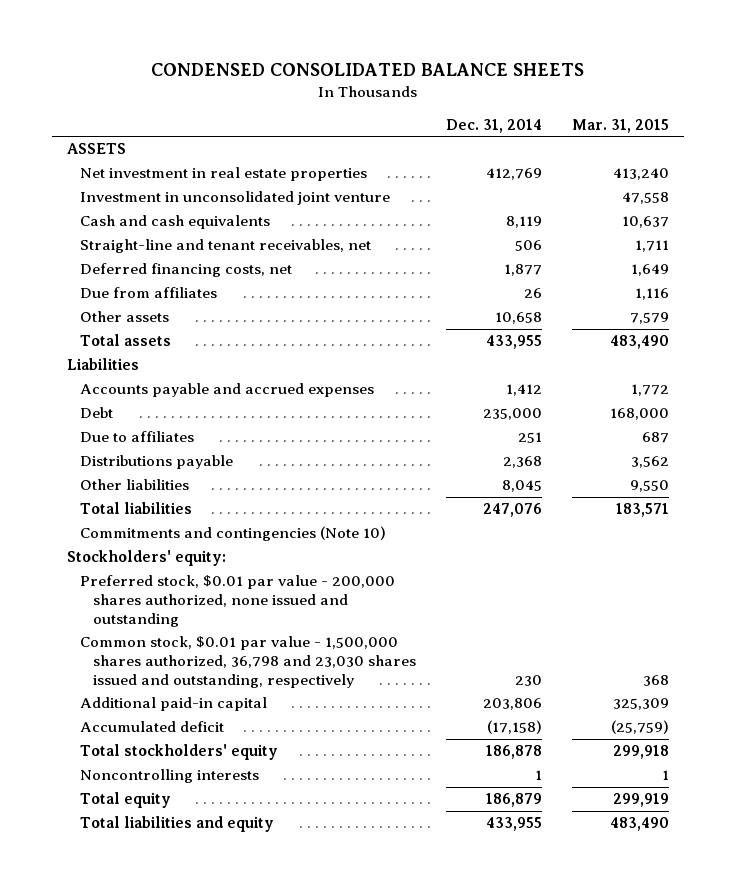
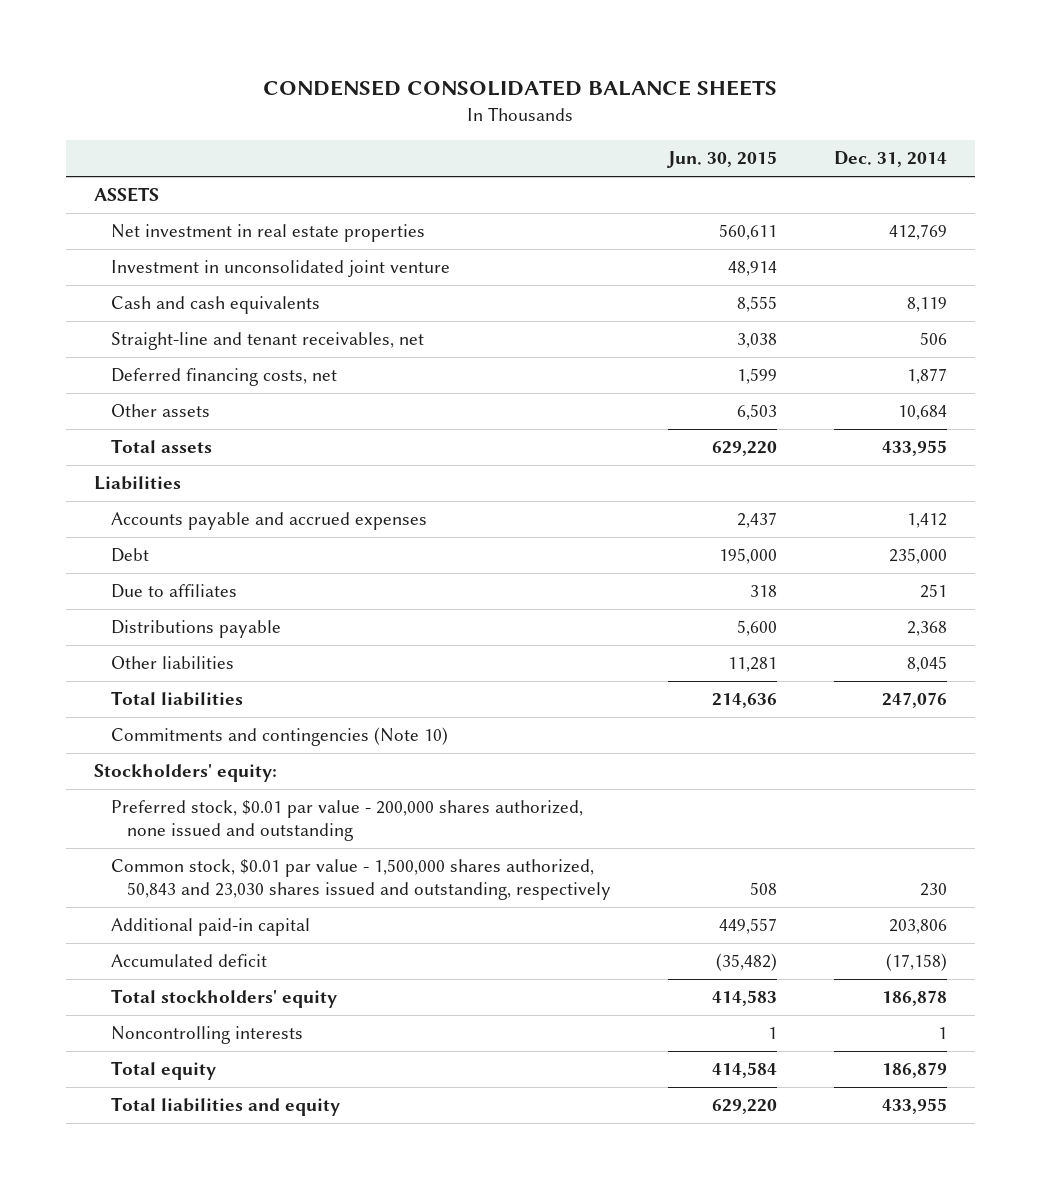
[572,118,670,133] Mar. 31, 2015 -> none
none -> [667,151,778,169] Jun. 30, 2015
[79,287,217,299] Due from affiliates -> none
[495,312,543,325] 10,658 -> [897,405,947,421] 10,684
[79,636,416,688] Common stock, $0.01 par value - 1,500,000 shares authorized, 36,798 and 23,030 shares issued and outstanding, respectively -> [110,859,612,901] Common stock, $0.01 par value - 1,500,000 shares authorized, 50,843 and 23,030 shares issued and outstanding, respectively

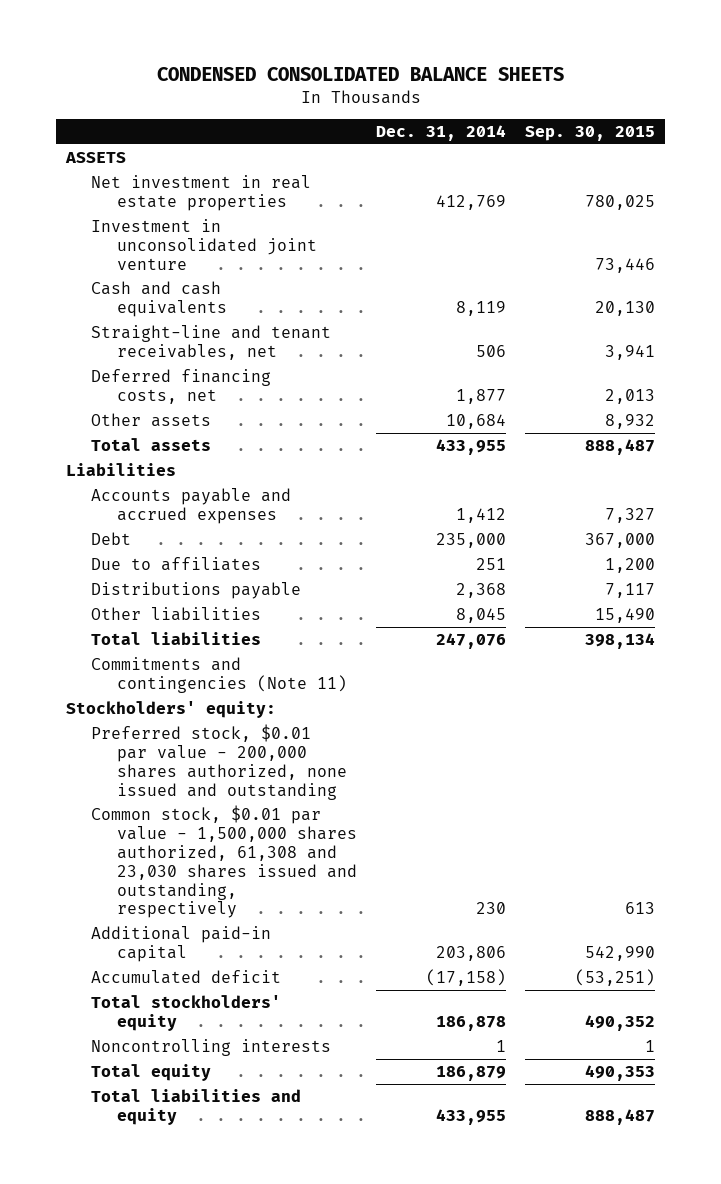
[667,151,778,169] Jun. 30, 2015 -> none
none -> [525,126,656,142] Sep. 30, 2015
[110,727,448,747] Commitments and contingencies (Note 10) -> [91,656,347,693] Commitments and contingencies (Note 11)
[110,859,612,901] Common stock, $0.01 par value - 1,500,000 shares authorized, 50,843 and 23,030 shares issued and outstanding, respectively -> [91,804,357,919] Common stock, $0.01 par value - 1,500,000 shares authorized, 61,308 and 23,030 shares issued and outstanding, respectively

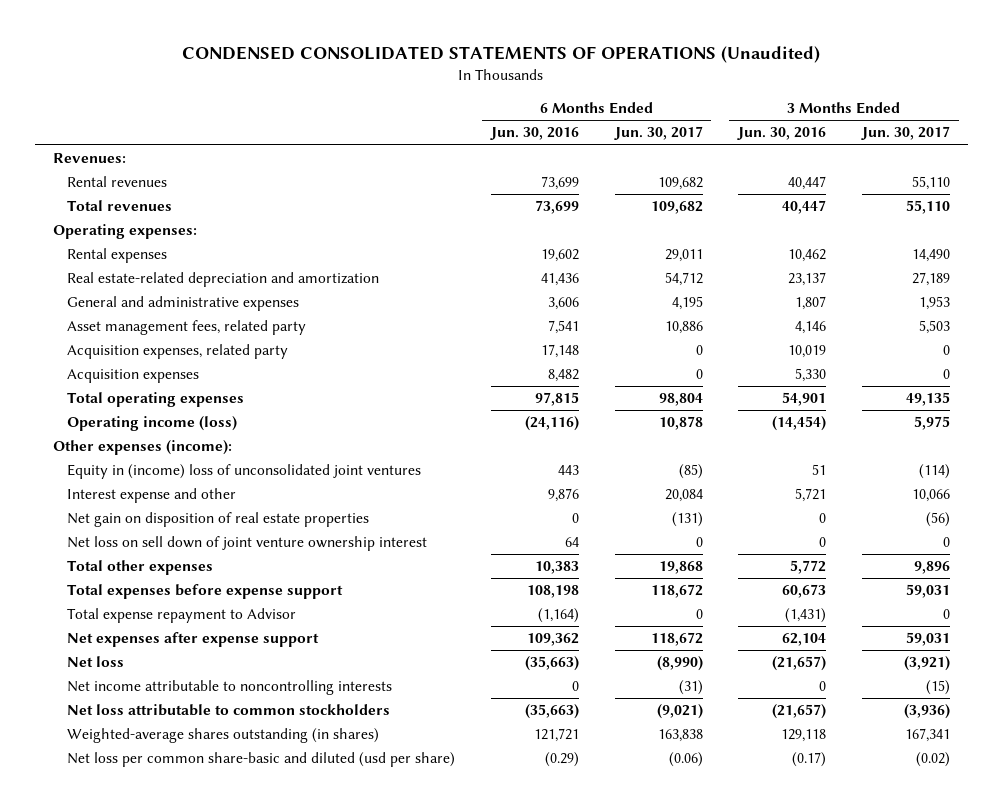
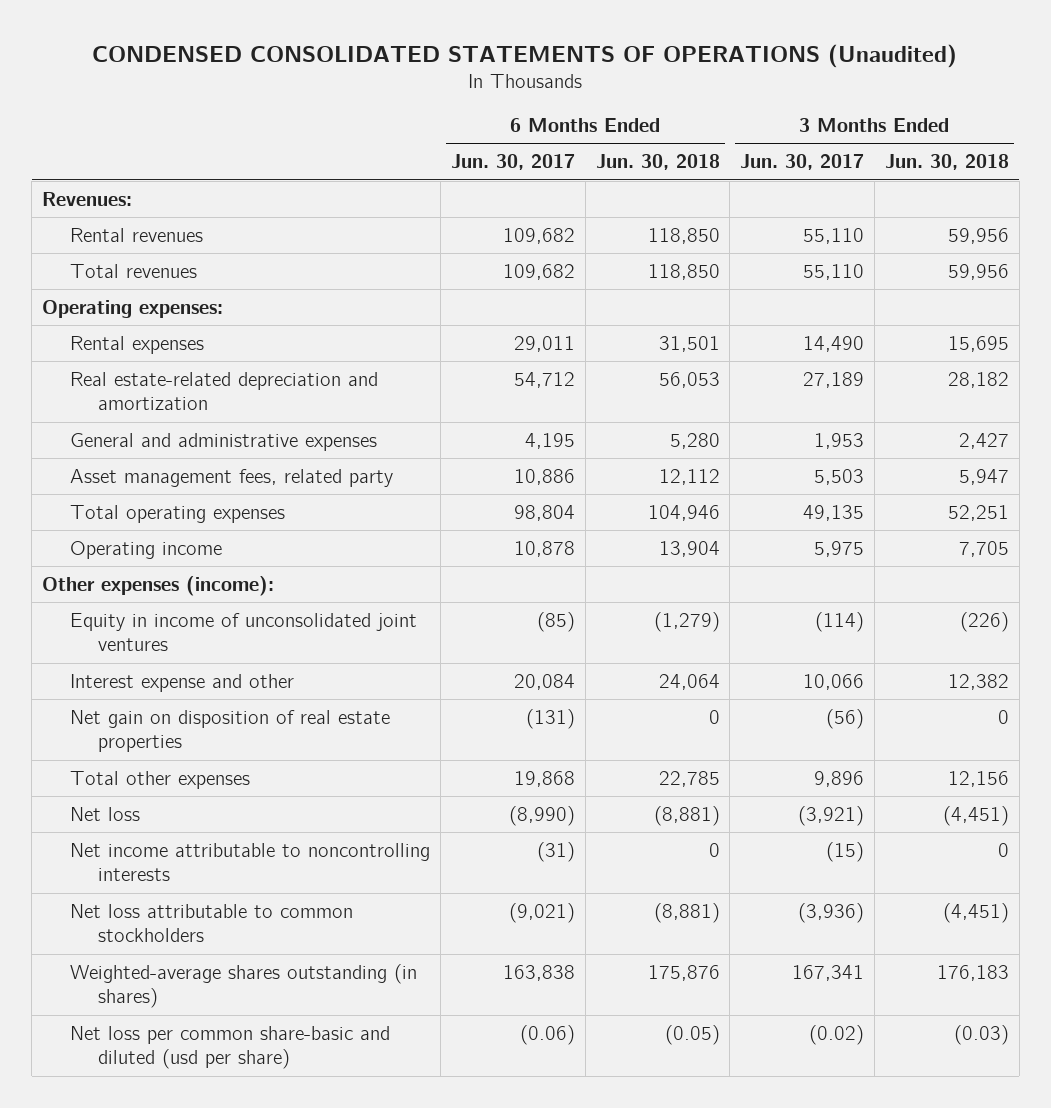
[489,127,579,141] Jun. 30, 2016 -> none
[737,127,827,141] Jun. 30, 2016 -> none
none -> [595,154,720,171] Jun. 30, 2018
none -> [884,154,1009,171] Jun. 30, 2018
[67,344,289,360] Acquisition expenses, related party -> none
[67,369,200,384] Acquisition expenses -> none
[67,416,238,432] Operating income (loss) -> [70,540,223,559] Operating income
[67,464,422,480] Equity in (income) loss of unconsolidated joint ventures -> [70,612,418,652] Equity in income of unconsolidated joint ventures
[67,536,428,552] Net loss on sell down of joint venture ownership interest -> none
[67,584,344,600] Total expenses before expense support -> none
[67,608,297,624] Total expense repayment to Advisor -> none
[67,632,320,648] Net expenses after expense support -> none

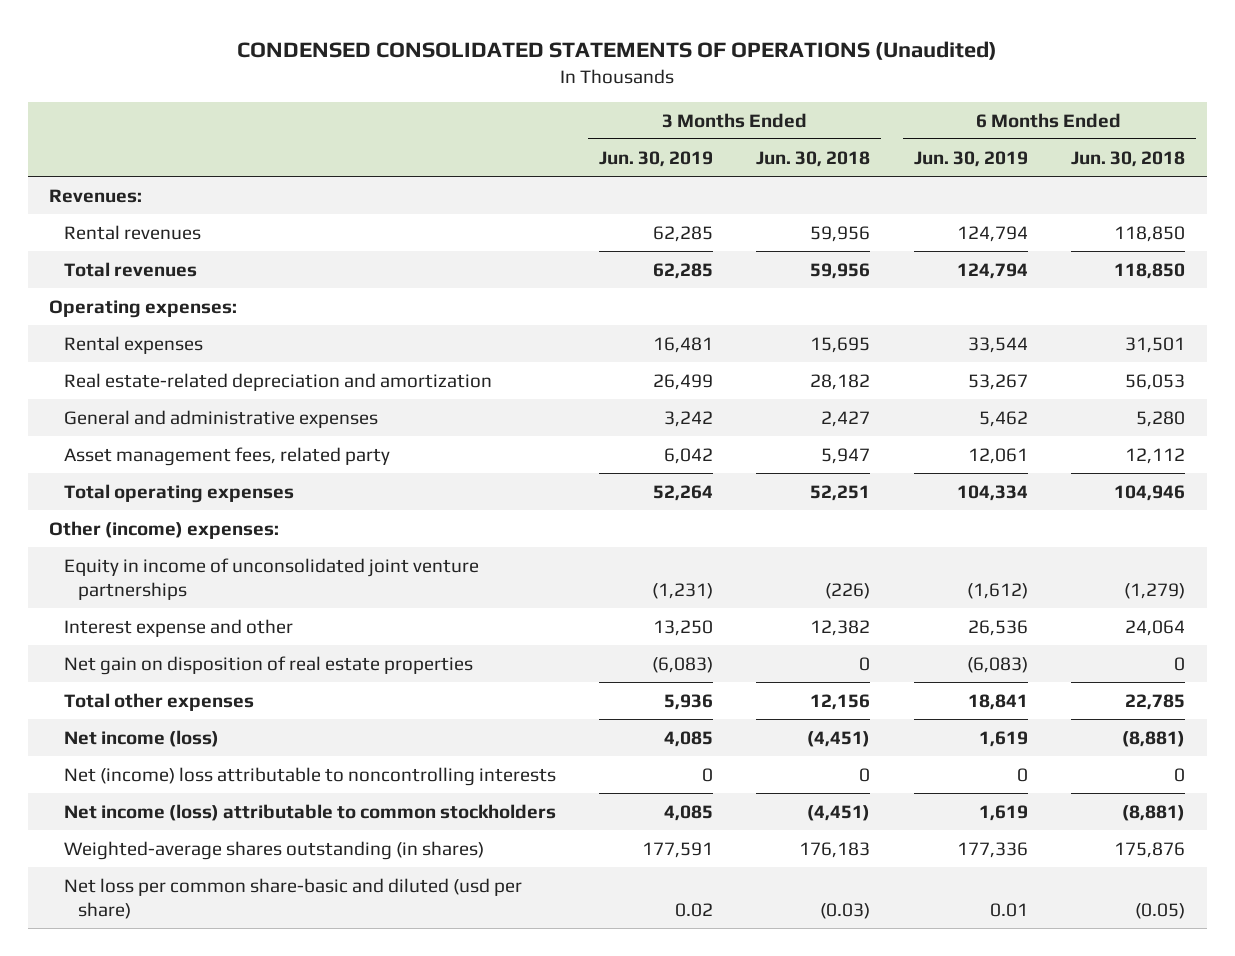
[450,154,575,171] Jun. 30, 2017 -> none
[740,154,865,171] Jun. 30, 2017 -> none
none -> [599,150,714,167] Jun. 30, 2019
none -> [913,150,1028,167] Jun. 30, 2019
[70,540,223,559] Operating income -> none
[41,575,274,596] Other expenses (income): -> [49,520,280,539] Other (income) expenses:
[70,612,418,652] Equity in income of unconsolidated joint ventures -> [63,557,479,600] Equity in income of unconsolidated joint venture partnerships
[70,806,141,821] Net loss -> [63,729,219,747] Net income (loss)
[70,842,431,882] Net income attributable to noncontrolling interests -> [63,766,556,786] Net (income) loss attributable to noncontrolling interests
[70,903,354,943] Net loss attributable to common stockholders -> [63,803,556,821] Net income (loss) attributable to common stockholders

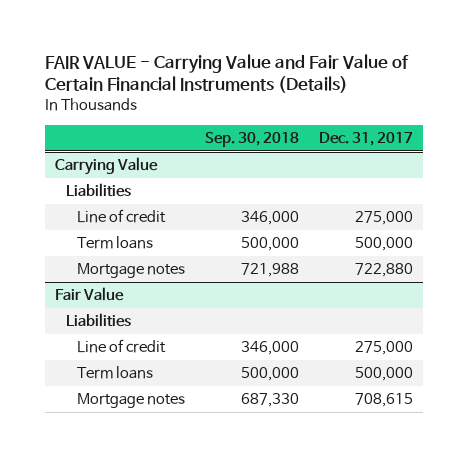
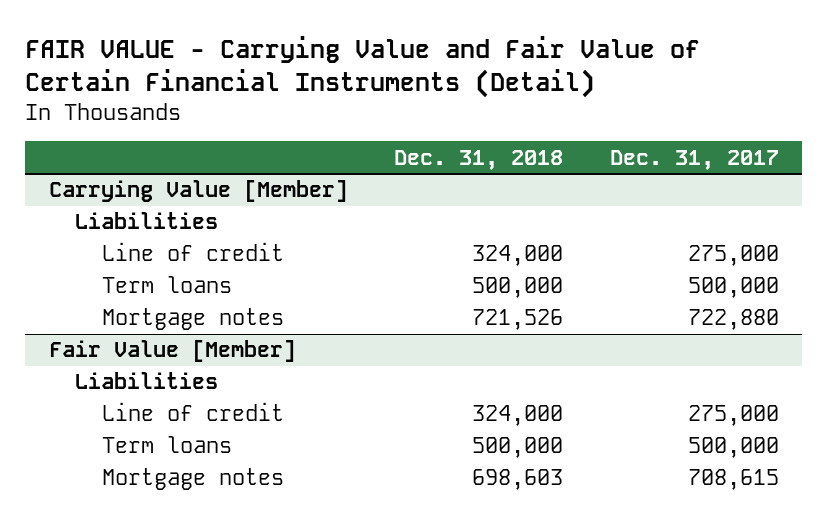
[44,53,409,94] FAIR VALUE - Carrying Value and Fair Value of Certain Financial Instruments (Details) -> [25,36,701,99] FAIR VALUE - Carrying Value and Fair Value of Certain Financial Instruments (Detail)
[204,132,299,148] Sep. 30, 2018 -> none
none -> [394,149,564,170] Dec. 31, 2018
[54,157,158,176] Carrying Value -> [48,180,348,203] Carrying Value [Member]
[54,287,124,302] Fair Value -> [48,340,296,363] Fair Value [Member]

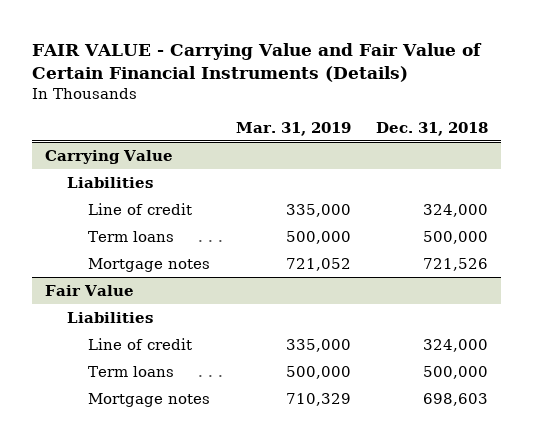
[25,36,701,99] FAIR VALUE - Carrying Value and Fair Value of Certain Financial Instruments (Detail) -> [32,42,483,82] FAIR VALUE - Carrying Value and Fair Value of Certain Financial Instruments (Details)
[609,149,779,170] Dec. 31, 2017 -> none
none -> [235,121,351,136] Mar. 31, 2019
[48,180,348,203] Carrying Value [Member] -> [45,149,174,164] Carrying Value
[48,340,296,363] Fair Value [Member] -> [45,284,135,296] Fair Value

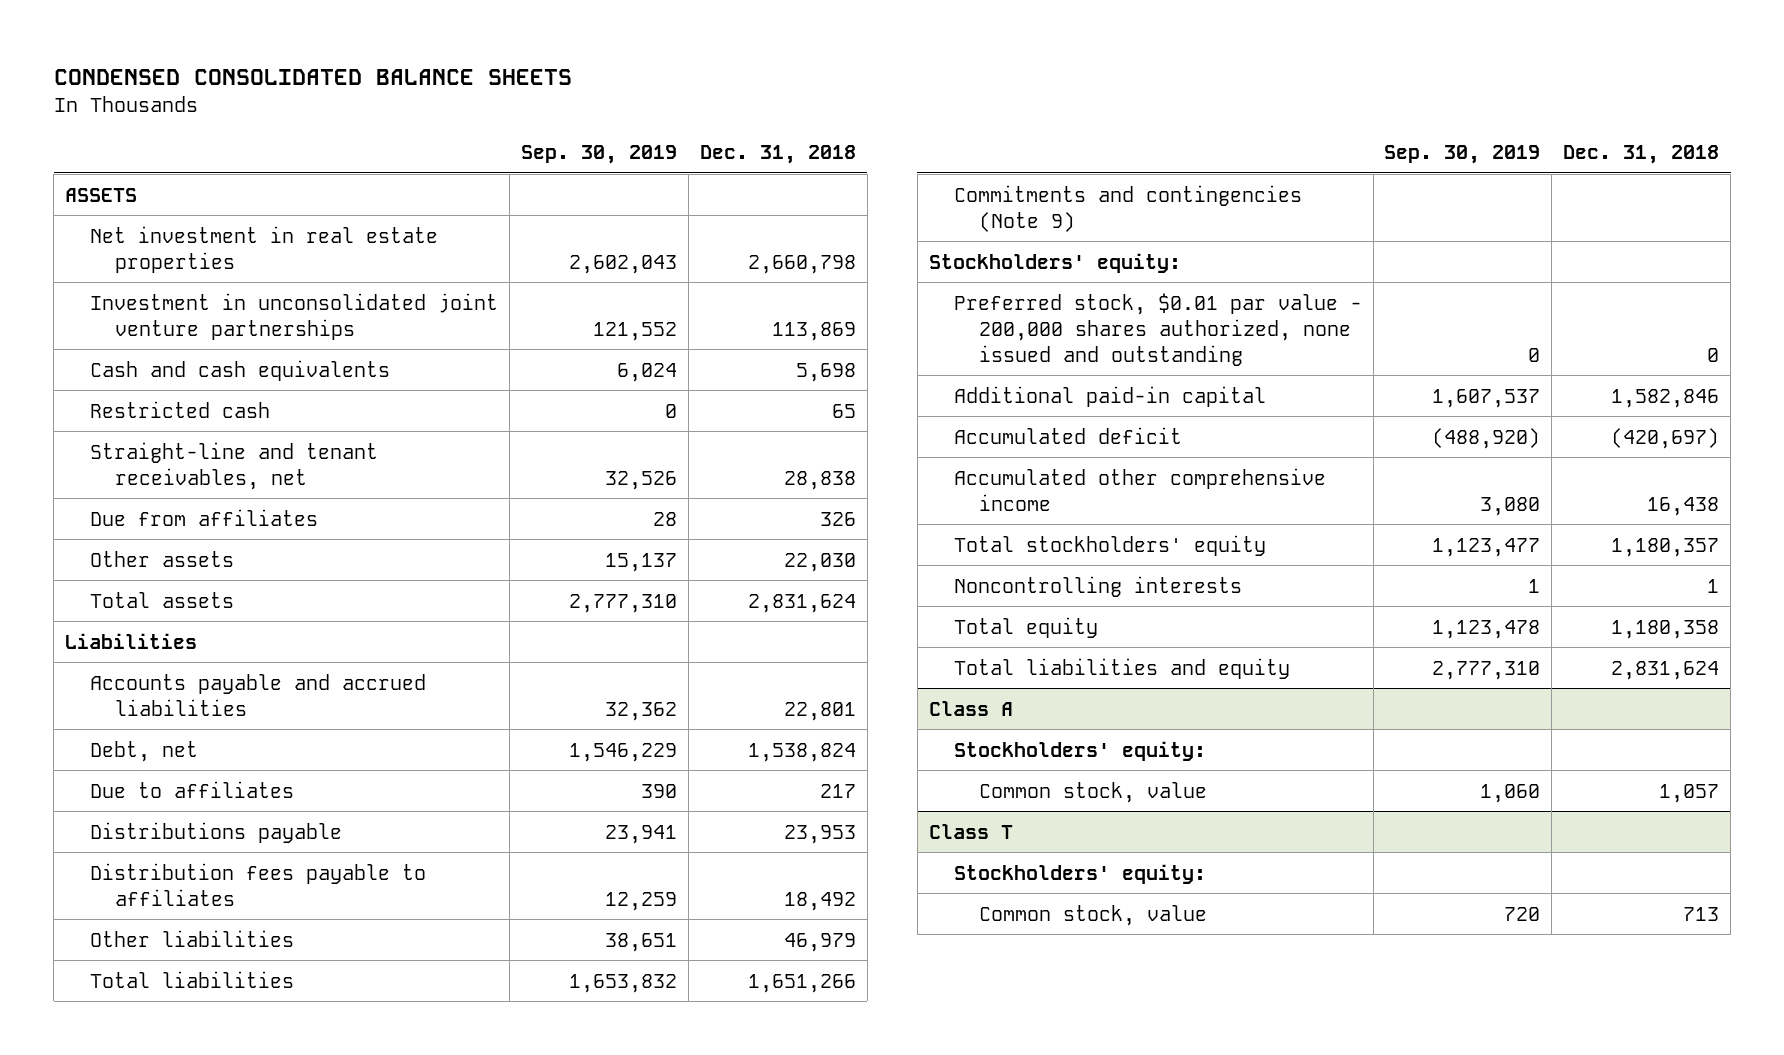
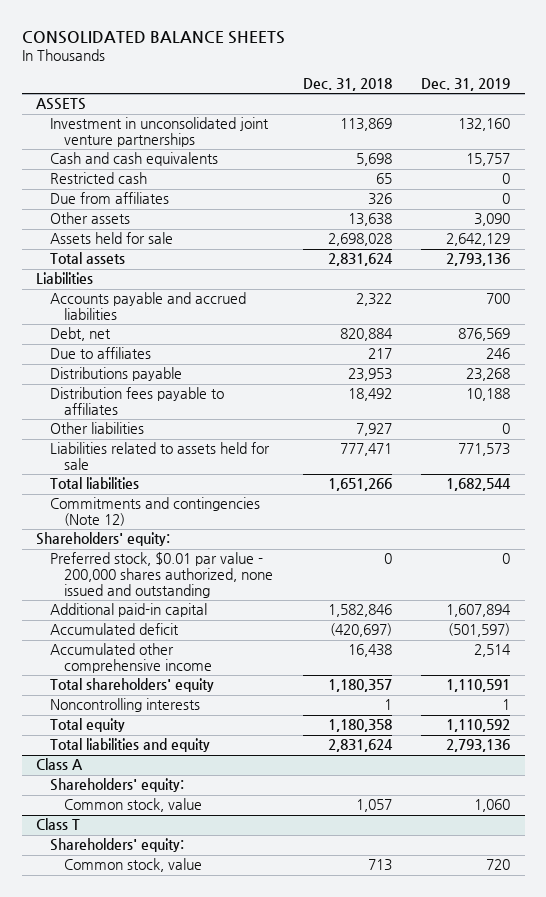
[53,68,572,85] CONDENSED CONSOLIDATED BALANCE SHEETS -> [21,31,285,45] CONSOLIDATED BALANCE SHEETS
[520,145,677,165] Sep. 30, 2019 -> none
none -> [421,77,511,91] Dec. 31, 2019
[89,225,438,273] Net investment in real estate properties -> none
[89,441,378,490] Straight-line and tenant receivables, net -> none
[783,552,856,572] 22,030 -> [347,213,392,227] 13,638
none -> [50,232,174,245] Assets held for sale
[783,701,856,721] 22,801 -> [355,293,392,307] 2,322
[747,742,856,762] 1,538,824 -> [339,328,393,342] 820,884
[783,932,856,952] 46,979 -> [355,423,392,437] 7,927
none -> [50,442,271,471] Liabilities related to assets held for sale
[953,184,1302,232] Commitments and contingencies (Note 9) -> [50,497,261,527] Commitments and contingencies (Note 12)
[928,252,1181,273] Stockholders' equity: -> [36,532,171,547] Shareholders' equity:
[953,534,1266,556] Total stockholders' equity -> [50,678,215,693] Total shareholders' equity
[953,740,1206,761] Stockholders' equity: -> [50,778,185,793] Shareholders' equity:
[953,863,1206,884] Stockholders' equity: -> [50,838,185,853] Shareholders' equity:

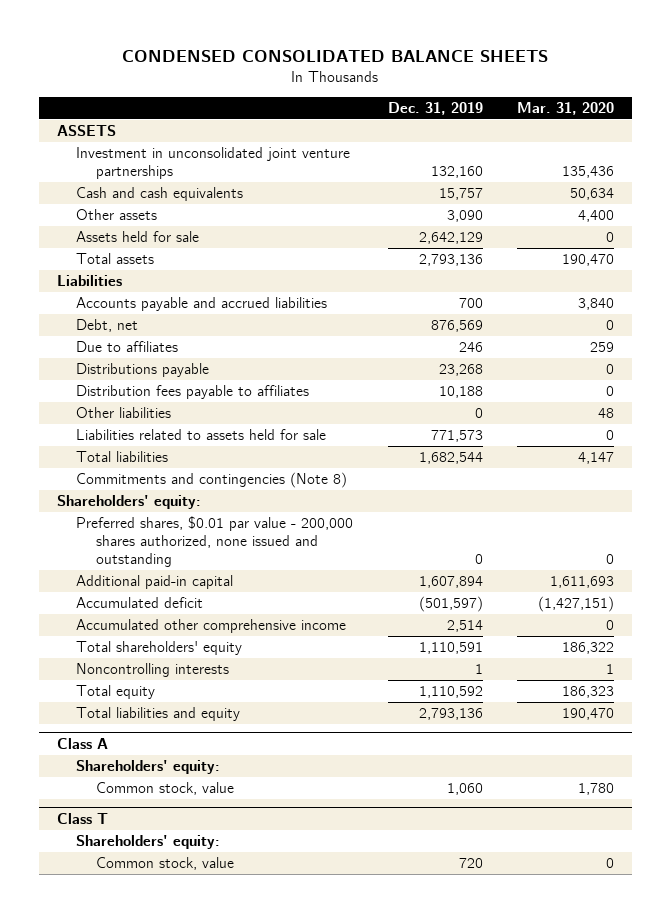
[21,31,285,45] CONSOLIDATED BALANCE SHEETS -> [122,50,549,63] CONDENSED CONSOLIDATED BALANCE SHEETS
[302,77,392,91] Dec. 31, 2018 -> none
none -> [517,101,615,115] Mar. 31, 2020
[50,172,148,185] Restricted cash -> none
[50,192,170,205] Due from affiliates -> none
[50,497,261,527] Commitments and contingencies (Note 12) -> [76,472,348,489] Commitments and contingencies (Note 8)
[50,552,274,598] Preferred stock, $0.01 par value - 200,000 shares authorized, none issued and outstanding -> [76,516,354,568] Preferred shares, $0.01 par value - 200,000 shares authorized, none issued and outstanding

